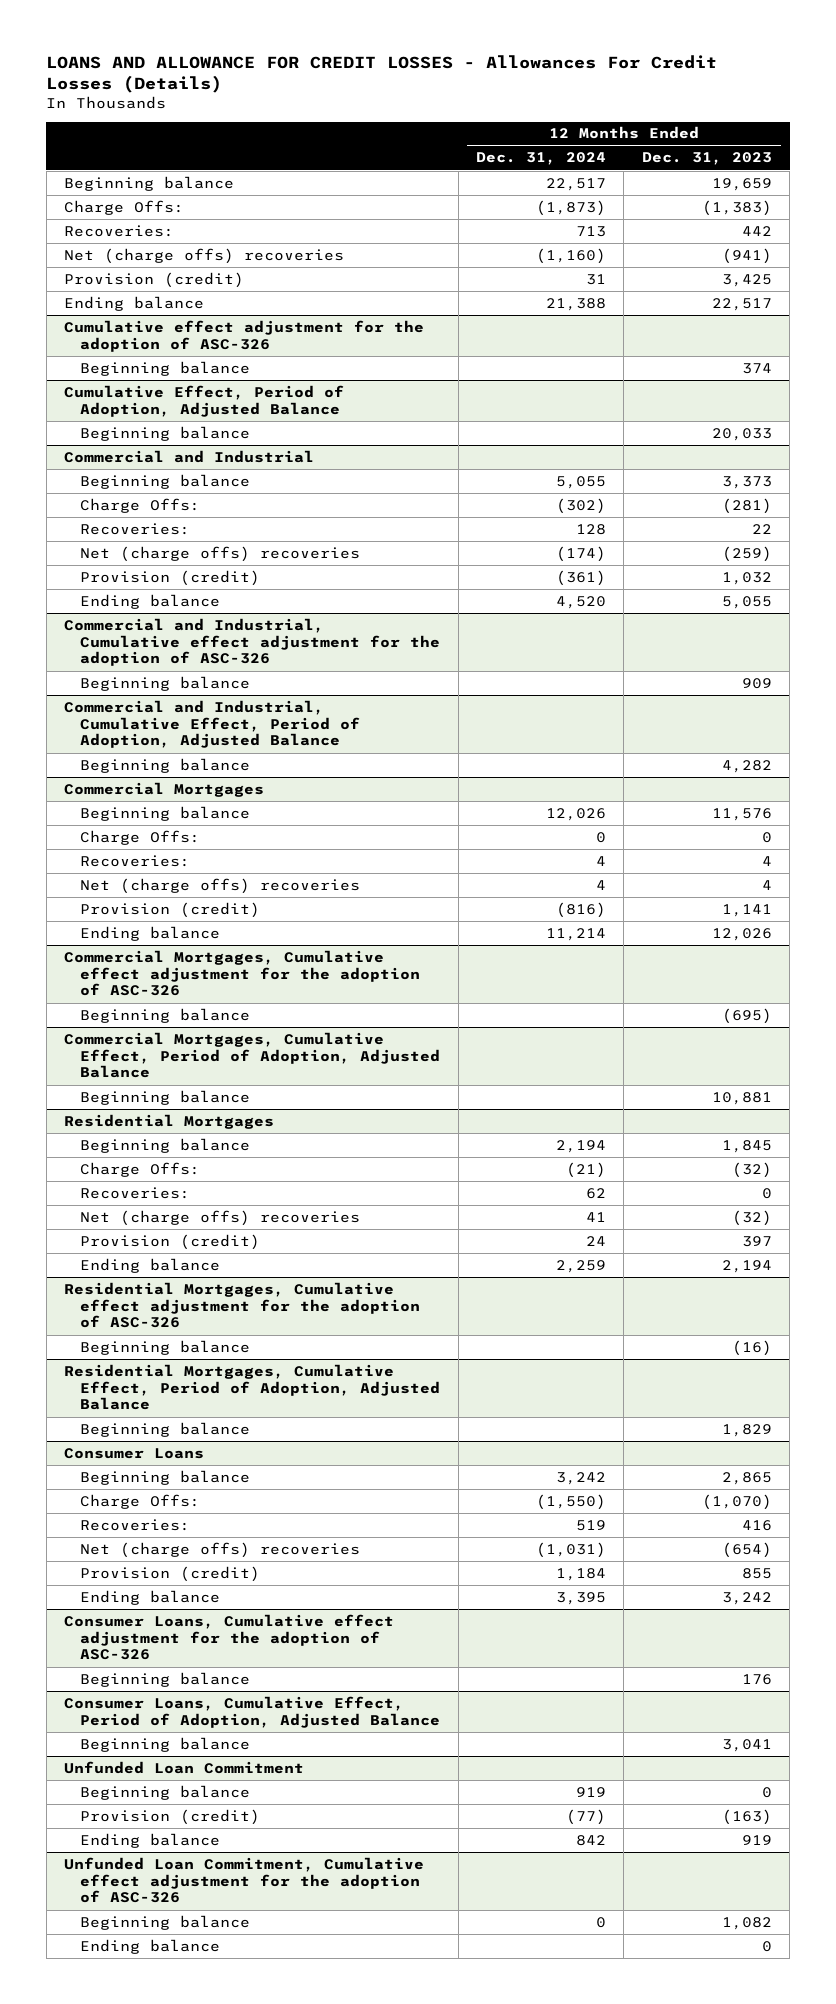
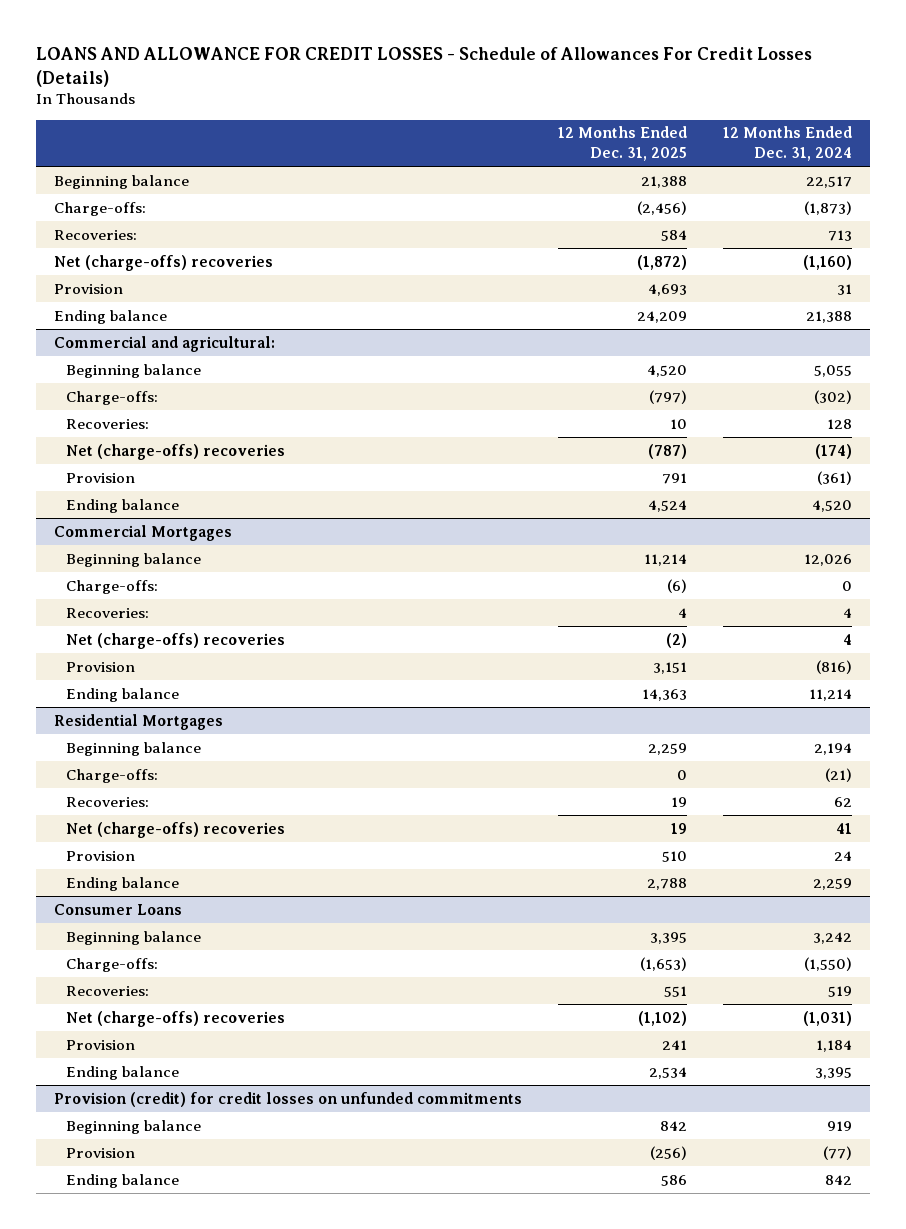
[46,54,718,94] LOANS AND ALLOWANCE FOR CREDIT LOSSES - Allowances For Credit Losses (Details) -> [36,46,813,87] LOANS AND ALLOWANCE FOR CREDIT LOSSES - Schedule of Allowances For Credit Losses (Details)
[641,152,772,166] Dec. 31, 2023 -> none
none -> [557,126,687,161] 12 Months Ended Dec. 31, 2025
[64,199,185,215] Charge Offs: -> [54,201,147,216] Charge-offs:
[64,247,345,264] Net (charge offs) recoveries -> [54,254,274,271] Net (charge-offs) recoveries
[64,271,245,288] Provision (credit) -> [54,283,124,294] Provision
[64,319,425,352] Cumulative effect adjustment for the adoption of ASC-326 -> none
[80,360,251,376] Beginning balance -> none
[64,384,345,417] Cumulative Effect, Period of Adoption, Adjusted Balance -> none
[80,425,251,441] Beginning balance -> none
[64,449,315,463] Commercial and Industrial -> [54,335,276,352] Commercial and agricultural:
[80,497,201,513] Charge Offs: -> [65,390,158,405] Charge-offs:
[80,545,361,562] Net (charge offs) recoveries -> [65,443,285,460] Net (charge-offs) recoveries
[80,569,261,586] Provision (credit) -> [65,472,135,483] Provision
[64,617,441,667] Commercial and Industrial, Cumulative effect adjustment for the adoption of ASC-326 -> none
[80,675,251,691] Beginning balance -> none
[64,699,361,749] Commercial and Industrial, Cumulative Effect, Period of Adoption, Adjusted Balance -> none
[80,757,251,773] Beginning balance -> none
[80,829,201,845] Charge Offs: -> [65,579,158,594] Charge-offs:
[80,877,361,894] Net (charge offs) recoveries -> [65,632,285,649] Net (charge-offs) recoveries
[80,901,261,918] Provision (credit) -> [65,661,135,672] Provision
[64,949,421,997] Commercial Mortgages, Cumulative effect adjustment for the adoption of ASC-326 -> none
[80,1007,251,1023] Beginning balance -> none
[64,1031,441,1079] Commercial Mortgages, Cumulative Effect, Period of Adoption, Adjusted Balance -> none
[80,1089,251,1105] Beginning balance -> none
[80,1161,201,1177] Charge Offs: -> [65,768,158,783] Charge-offs:
[80,1209,361,1226] Net (charge offs) recoveries -> [65,821,285,838] Net (charge-offs) recoveries
[80,1233,261,1250] Provision (credit) -> [65,850,135,861] Provision
[64,1281,421,1329] Residential Mortgages, Cumulative effect adjustment for the adoption of ASC-326 -> none
[80,1339,251,1355] Beginning balance -> none
[64,1363,441,1411] Residential Mortgages, Cumulative Effect, Period of Adoption, Adjusted Balance -> none
[80,1421,251,1437] Beginning balance -> none
[80,1493,201,1509] Charge Offs: -> [65,957,158,972] Charge-offs:
[80,1541,361,1558] Net (charge offs) recoveries -> [65,1010,285,1027] Net (charge-offs) recoveries
[80,1565,261,1582] Provision (credit) -> [65,1039,135,1050] Provision
[64,1613,395,1661] Consumer Loans, Cumulative effect adjustment for the adoption of ASC-326 -> none
[80,1671,251,1687] Beginning balance -> none
[64,1695,441,1728] Consumer Loans, Cumulative Effect, Period of Adoption, Adjusted Balance -> none
[80,1736,251,1752] Beginning balance -> none
[64,1760,305,1774] Unfunded Loan Commitment -> [54,1091,523,1107] Provision (credit) for credit losses on unfunded commitments
[80,1808,261,1825] Provision (credit) -> [65,1147,135,1158] Provision
[64,1856,425,1904] Unfunded Loan Commitment, Cumulative effect adjustment for the adoption of ASC-326 -> none
[80,1914,251,1930] Beginning balance -> none
[80,1938,221,1954] Ending balance -> none

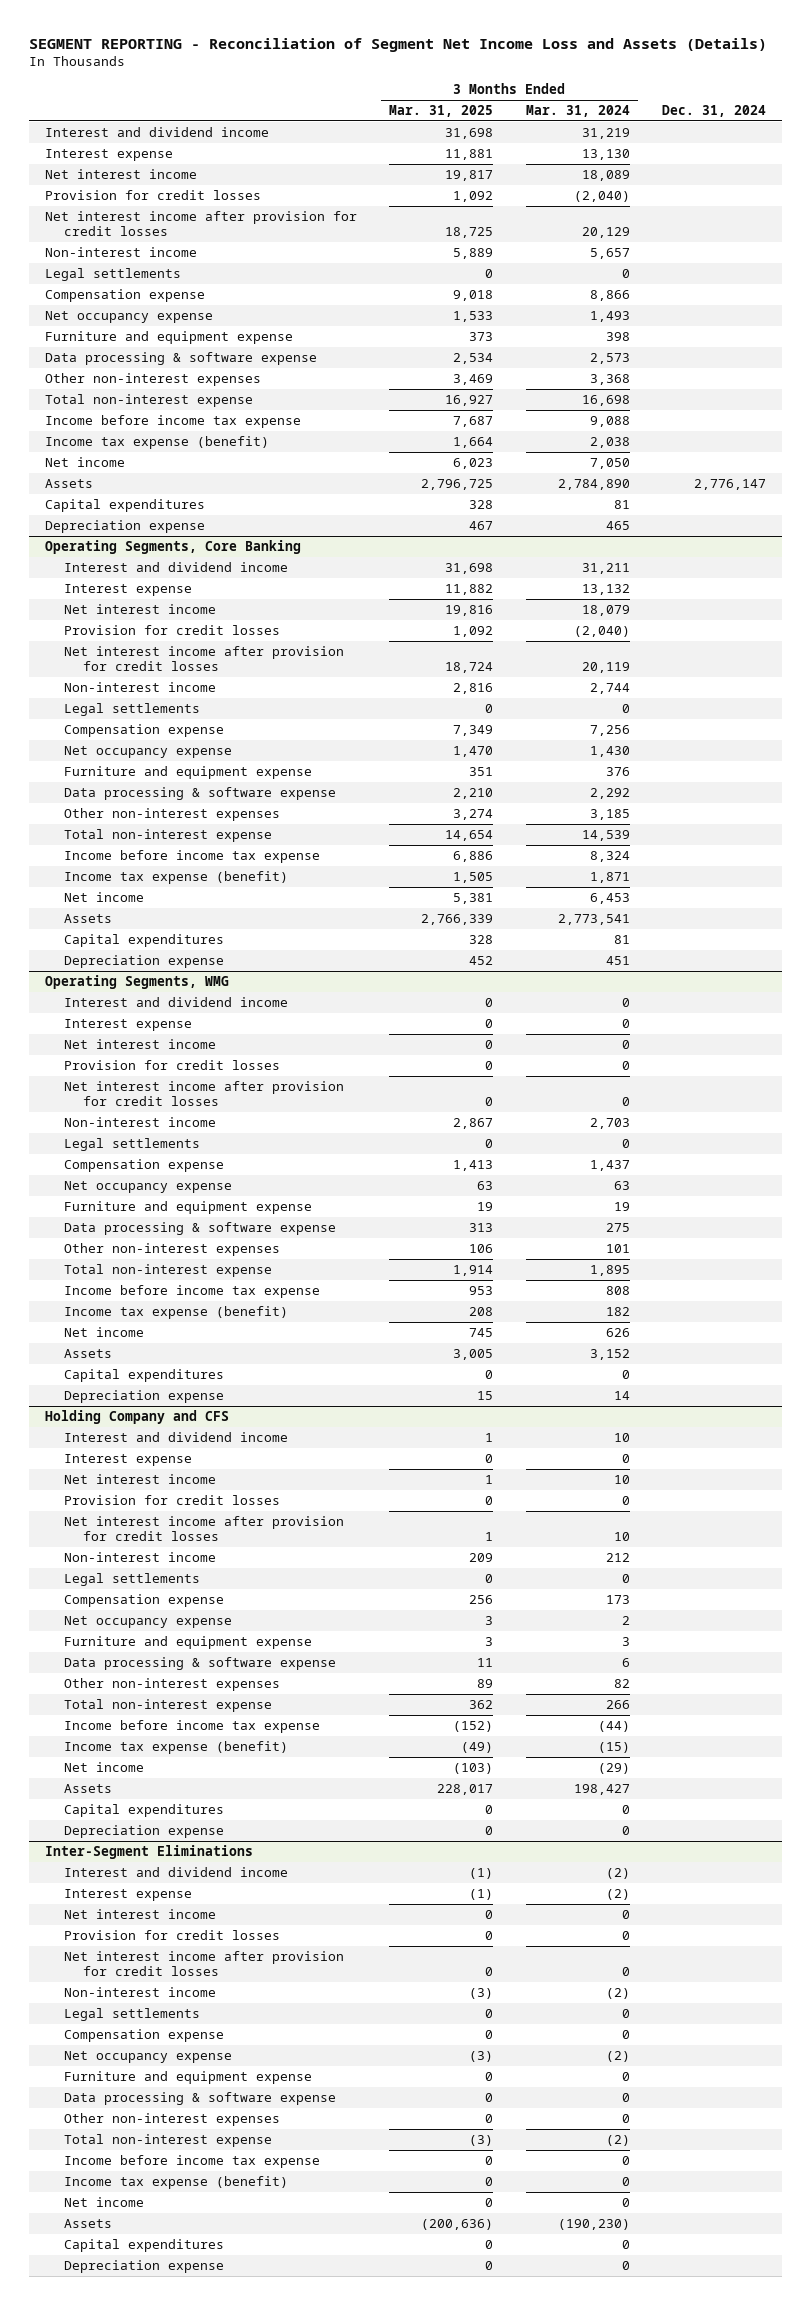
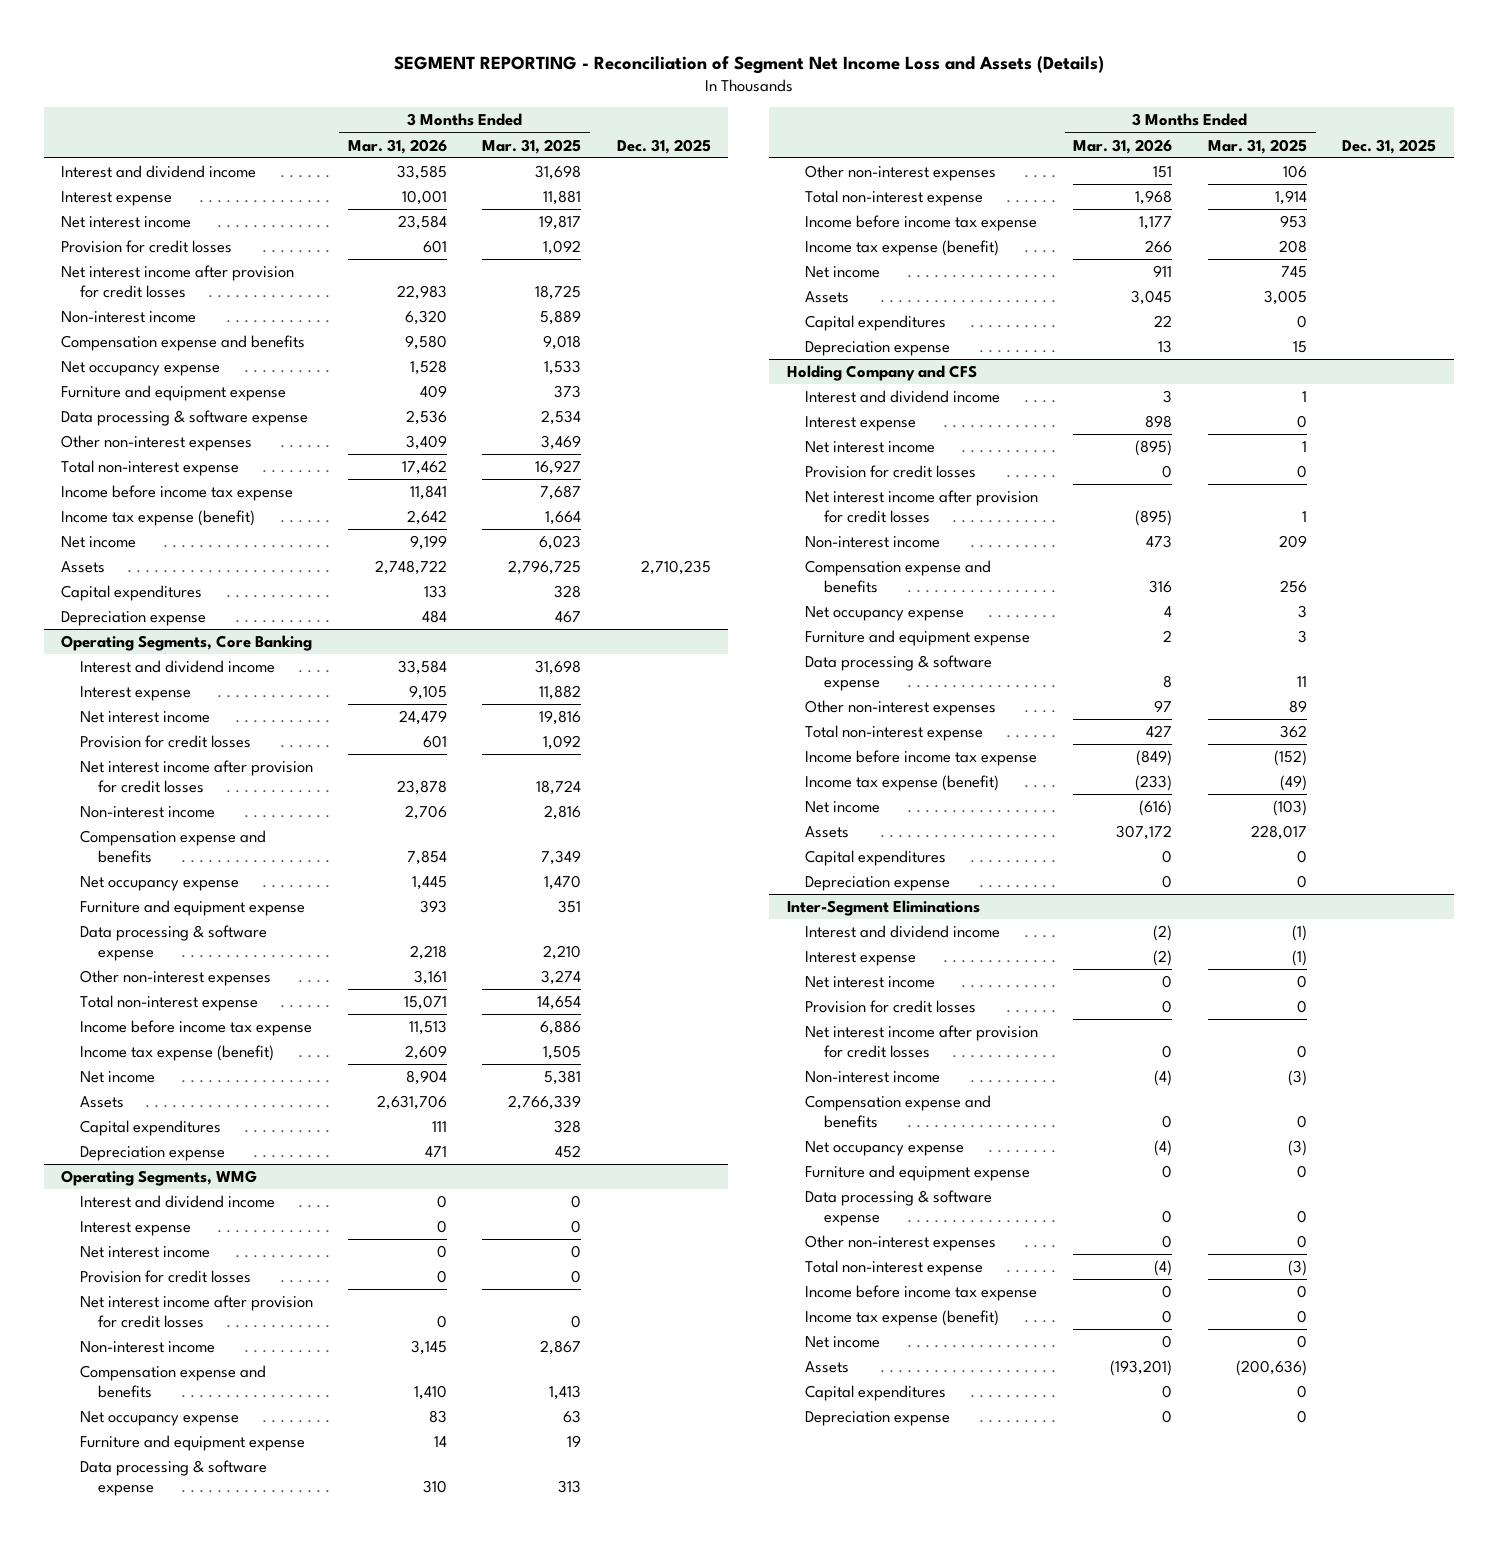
[525,105,630,118] Mar. 31, 2024 -> none
[662,105,767,118] Dec. 31, 2024 -> none
none -> [348,138,448,154] Mar. 31, 2026
none -> [616,138,711,154] Dec. 31, 2025
[44,268,181,282] Legal settlements -> none
[44,289,205,303] Compensation expense -> [61,335,306,352] Compensation expense and benefits
[63,703,200,717] Legal settlements -> none
[63,724,224,738] Compensation expense -> [79,830,266,864] Compensation expense and benefits
[63,1138,200,1152] Legal settlements -> none
[63,1159,224,1173] Compensation expense -> [79,1365,266,1399] Compensation expense and benefits
[63,1573,200,1587] Legal settlements -> none
[63,1594,224,1608] Compensation expense -> [805,560,992,594] Compensation expense and benefits
[63,2008,200,2022] Legal settlements -> none
[63,2029,224,2043] Compensation expense -> [805,1095,992,1129] Compensation expense and benefits

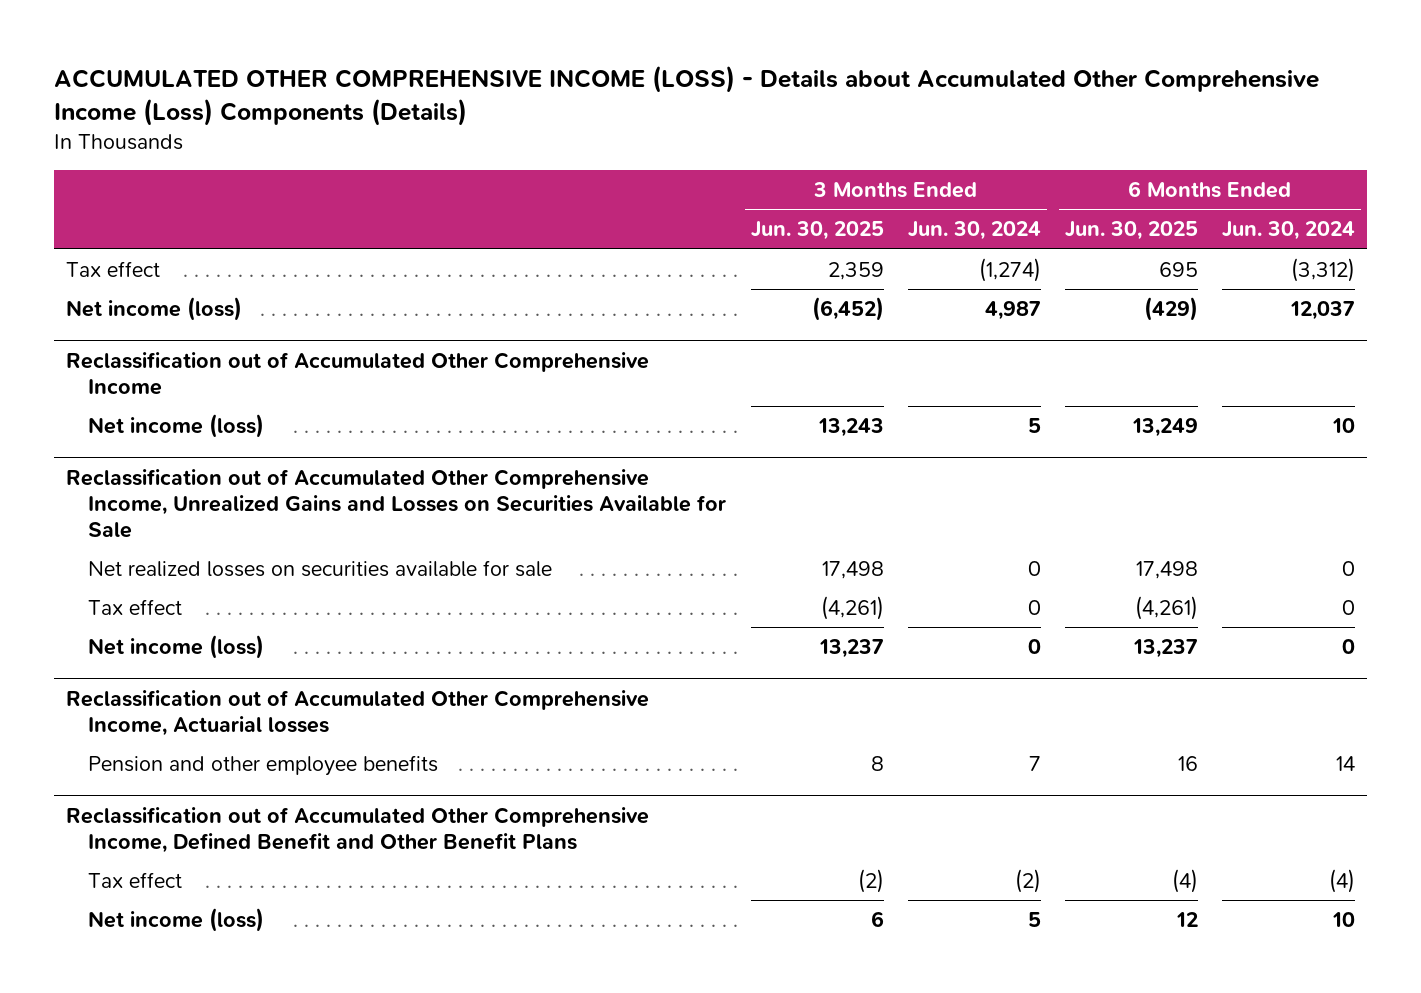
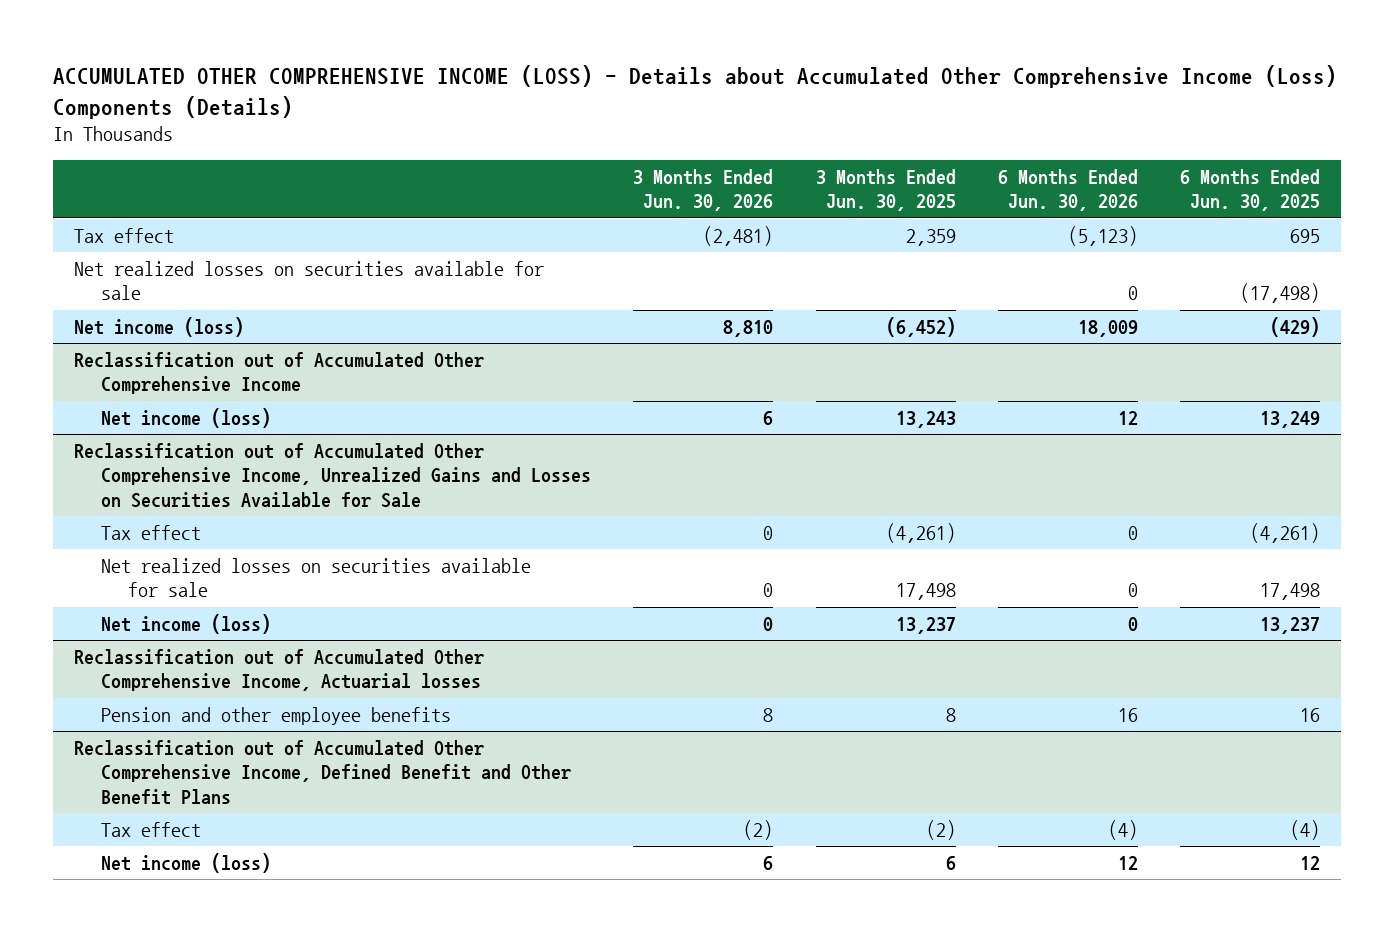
[907,221,1041,241] Jun. 30, 2024 -> none
[1222,221,1356,241] Jun. 30, 2024 -> none
none -> [633,168,774,212] 3 Months Ended Jun. 30, 2026
none -> [997,168,1138,212] 6 Months Ended Jun. 30, 2026
none -> [74,260,545,301] Net realized losses on securities available for sale
[88,559,553,577] Net realized losses on securities available for sale -> [101,557,532,598] Net realized losses on securities available for sale

